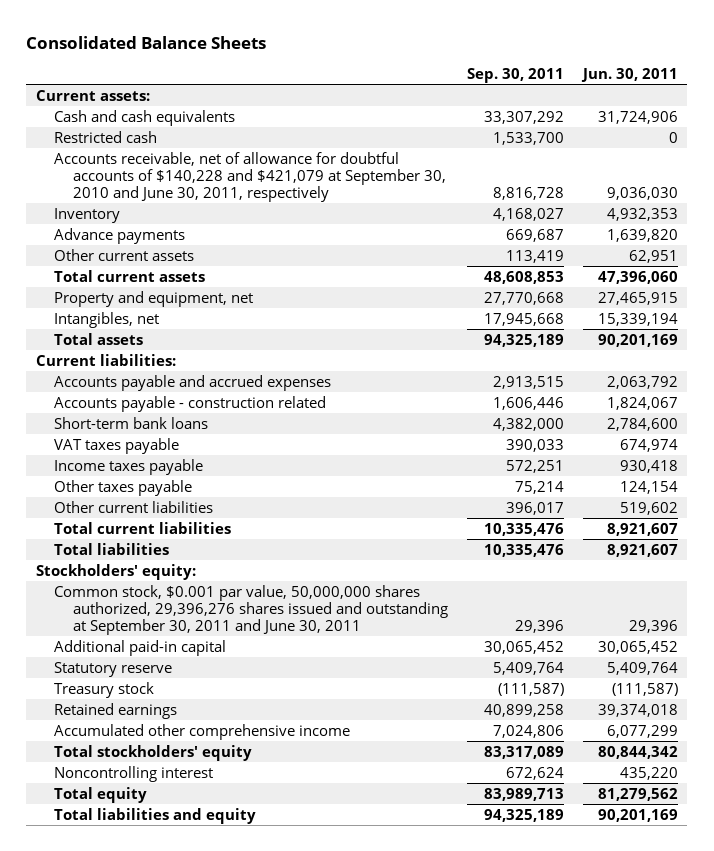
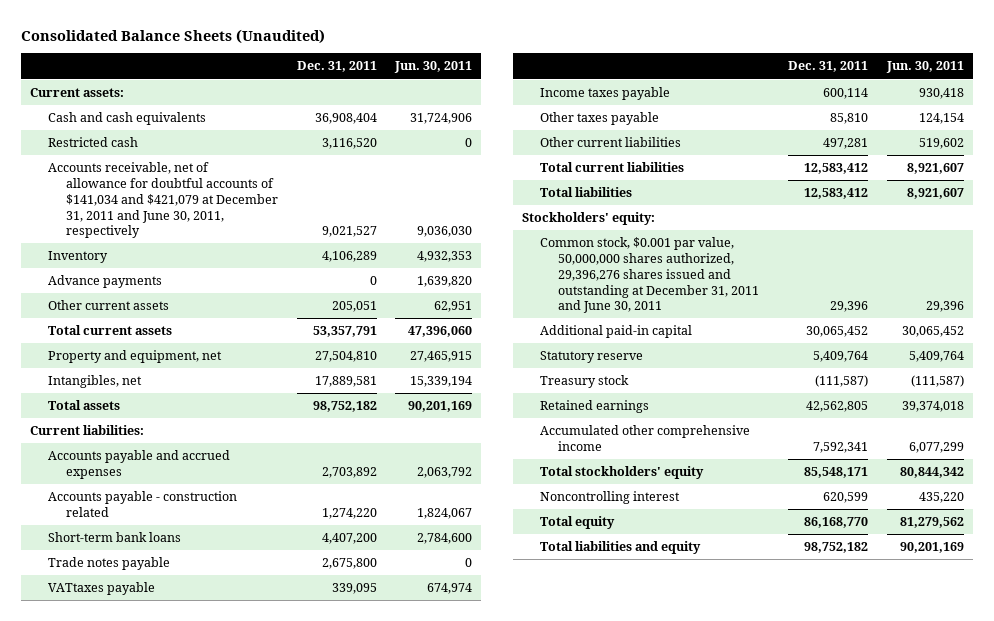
[26,35,267,49] Consolidated Balance Sheets -> [21,28,326,44] Consolidated Balance Sheets (Unaudited)
[466,67,564,83] Sep. 30, 2011 -> none
none -> [296,61,377,73] Dec. 31, 2011
[54,151,447,202] Accounts receivable, net of allowance for doubtful accounts of $140,228 and $421,079 at September 30, 2010 and June 30, 2011, respectively -> [48,162,279,239] Accounts receivable, net of allowance for doubtful accounts of $141,034 and $421,079 at December 31, 2011 and June 30, 2011, respectively
none -> [48,557,171,571] Trade notes payable
[54,437,180,454] VAT taxes payable -> [48,582,156,596] VATtaxes payable
[54,584,449,635] Common stock, $0.001 par value, 50,000,000 shares authorized, 29,396,276 shares issued and outstanding at September 30, 2011 and June 30, 2011 -> [539,237,759,314] Common stock, $0.001 par value, 50,000,000 shares authorized, 29,396,276 shares issued and outstanding at December 31, 2011 and June 30, 2011

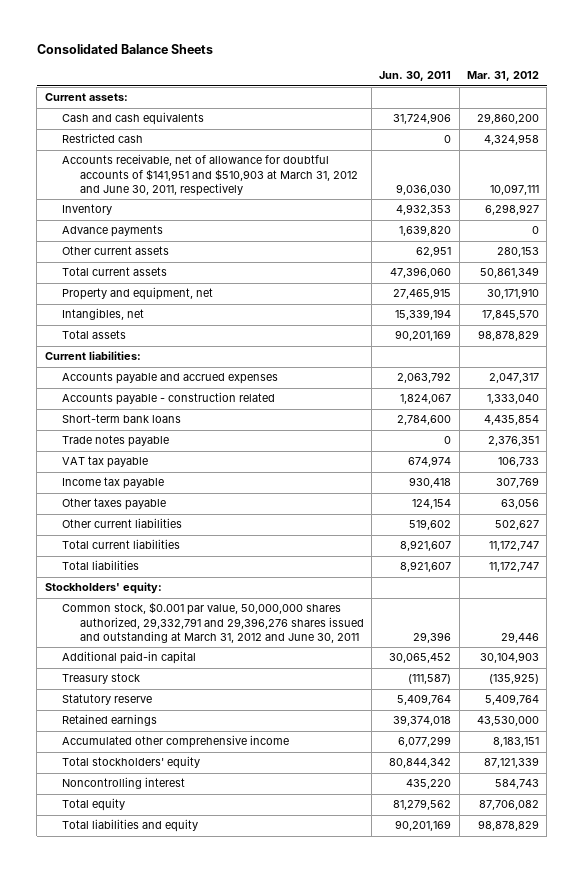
[21,28,326,44] Consolidated Balance Sheets (Unaudited) -> [36,43,213,54] Consolidated Balance Sheets
[296,61,377,73] Dec. 31, 2011 -> none
none -> [466,71,539,82] Mar. 31, 2012
[48,162,279,239] Accounts receivable, net of allowance for doubtful accounts of $141,034 and $421,079 at December 31, 2011 and June 30, 2011, respectively -> [62,154,358,196] Accounts receivable, net of allowance for doubtful accounts of $141,951 and $510,903 at March 31, 2012 and June 30, 2011, respectively
[48,582,156,596] VATtaxes payable -> [62,456,149,469] VAT tax payable
[539,87,670,101] Income taxes payable -> [62,477,165,490] Income tax payable
[539,237,759,314] Common stock, $0.001 par value, 50,000,000 shares authorized, 29,396,276 shares issued and outstanding at December 31, 2011 and June 30, 2011 -> [62,602,364,643] Common stock, $0.001 par value, 50,000,000 shares authorized, 29,332,791 and 29,396,276 shares issued and outstanding at March 31, 2012 and June 30, 2011
[539,351,643,364] Statutory reserve -> [62,694,153,706] Statutory reserve

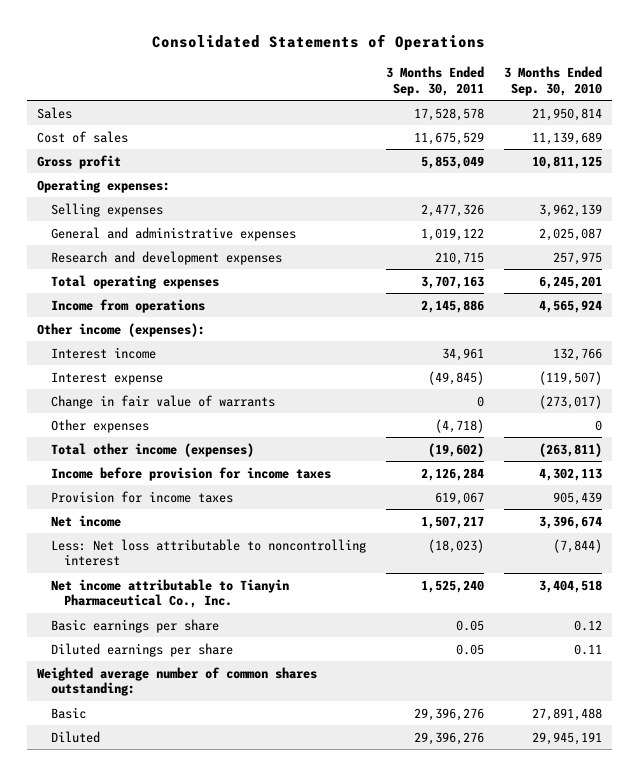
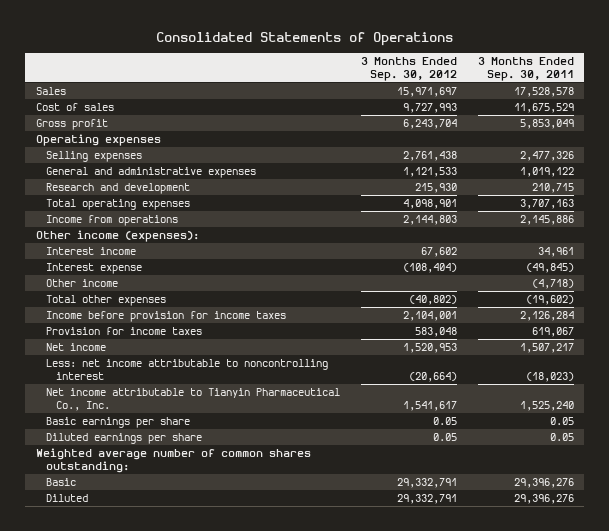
[504,65,603,96] 3 Months Ended Sep. 30, 2010 -> none
none -> [360,56,457,81] 3 Months Ended Sep. 30, 2012
[36,178,170,193] Operating expenses: -> [35,134,161,147] Operating expenses
[50,250,282,265] Research and development expenses -> [45,183,190,195] Research and development
[50,394,275,409] Change in fair value of warrants -> none
[50,418,149,433] Other expenses -> [45,279,118,288] Other income
[50,442,254,457] Total other income (expenses) -> [45,295,166,307] Total other expenses
[50,538,366,567] Less: Net loss attributable to noncontrolling interest -> [45,359,328,380] Less: net income attributable to noncontrolling interest

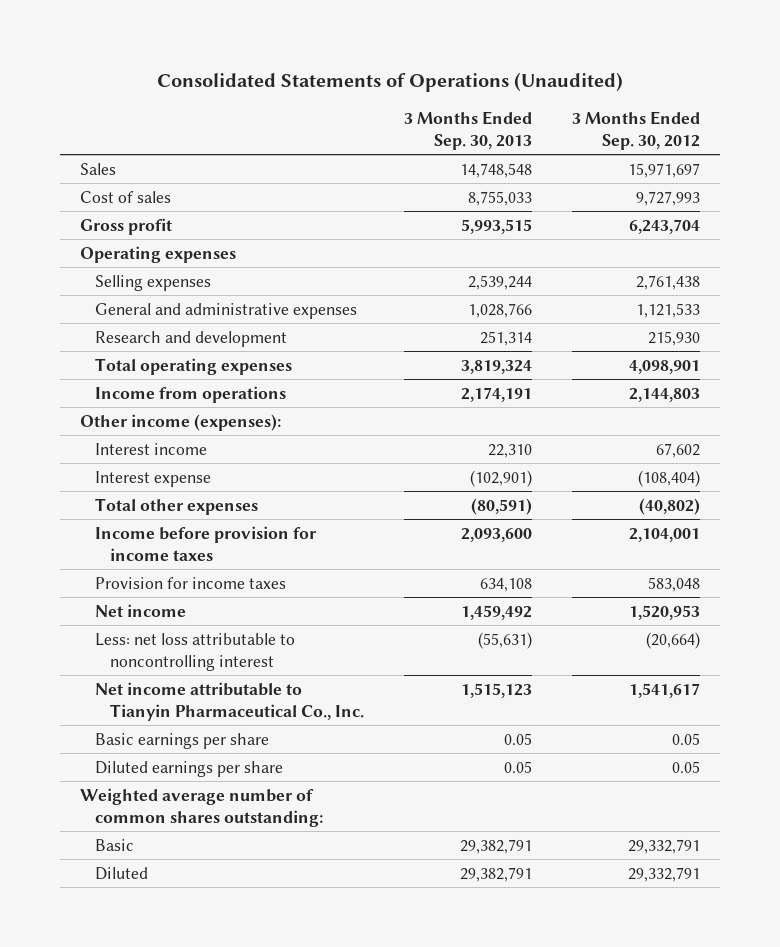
[155,31,453,46] Consolidated Statements of Operations -> [157,72,624,93] Consolidated Statements of Operations (Unaudited)
[477,56,574,81] 3 Months Ended Sep. 30, 2011 -> none
none -> [404,111,533,150] 3 Months Ended Sep. 30, 2013
[45,279,118,288] Other income -> none
[45,359,328,380] Less: net income attributable to noncontrolling interest -> [95,632,296,671] Less: net loss attributable to noncontrolling interest

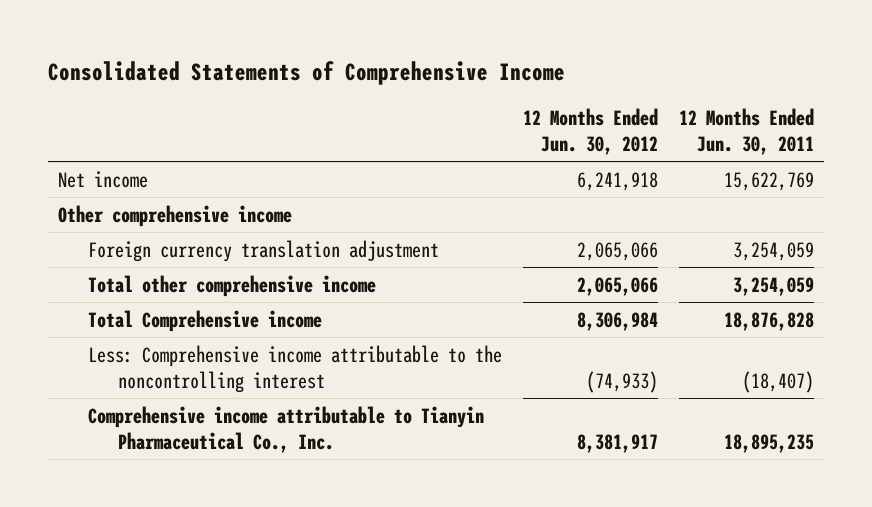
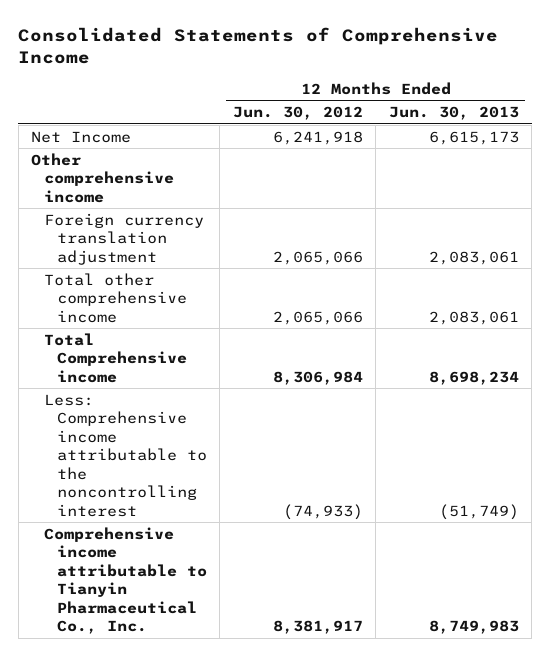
[678,107,814,156] 12 Months Ended Jun. 30, 2011 -> none
none -> [388,106,519,121] Jun. 30, 2013
[58,170,149,188] Net income -> [31,130,132,143] Net Income

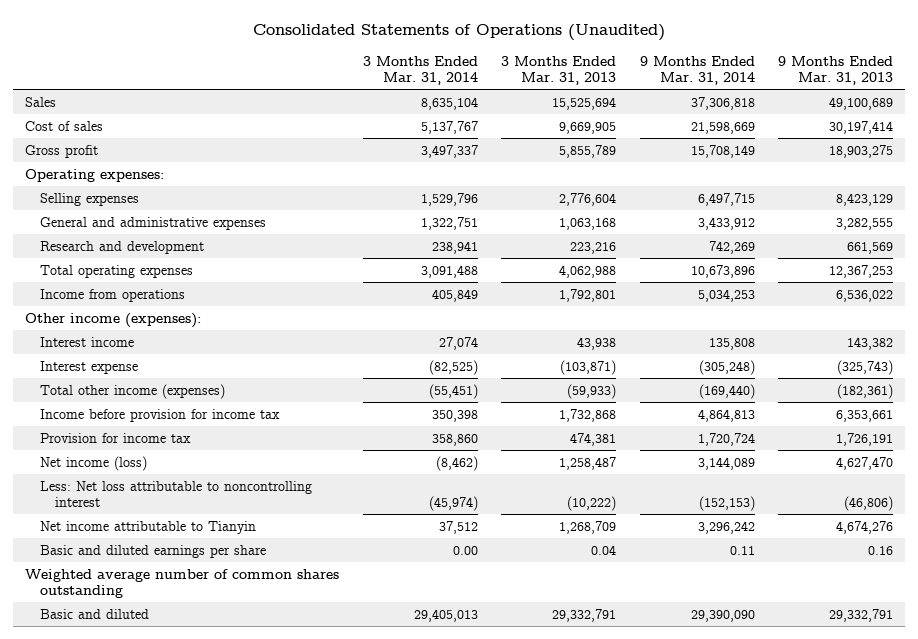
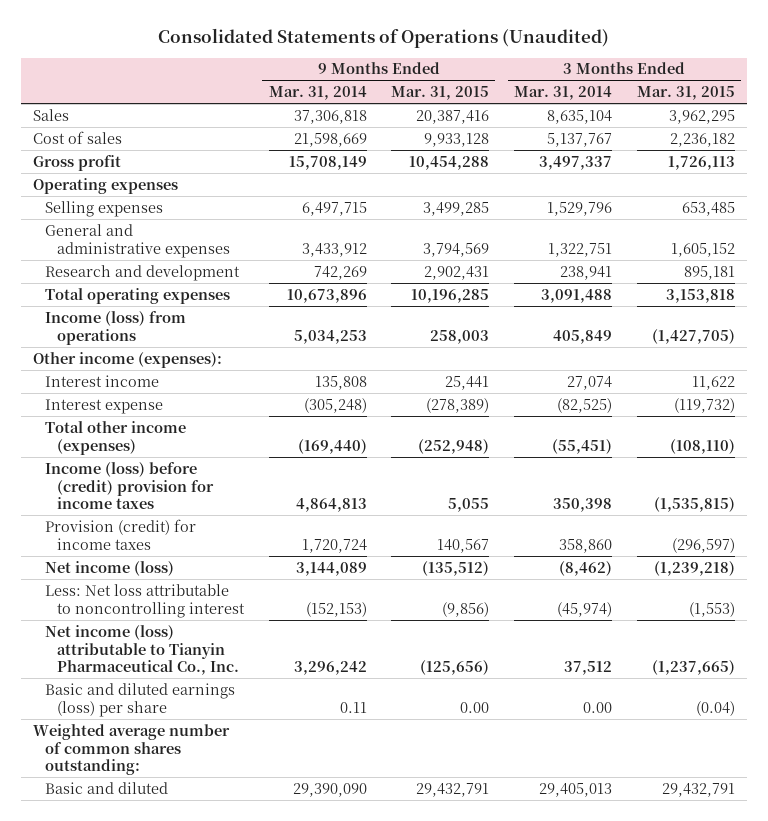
[501,55,617,86] 3 Months Ended Mar. 31, 2013 -> none
[778,55,894,86] 9 Months Ended Mar. 31, 2013 -> none
none -> [391,86,490,101] Mar. 31, 2015
none -> [636,86,735,101] Mar. 31, 2015
[25,168,165,182] Operating expenses: -> [32,177,178,194] Operating expenses
[39,288,185,302] Income from operations -> [44,310,186,345] Income (loss) from operations
[39,408,280,422] Income before provision for income tax -> [44,461,214,510] Income (loss) before (credit) provision for income taxes
[39,432,191,443] Provision for income tax -> [44,518,196,550] Provision (credit) for income taxes
[39,520,256,534] Net income attributable to Tianyin -> [44,624,239,676] Net income (loss) attributable to Tianyin Pharmaceutical Co., Inc.
[39,544,266,558] Basic and diluted earnings per share -> [44,682,235,717] Basic and diluted earnings (loss) per share
[25,568,340,599] Weighted average number of common shares outstanding -> [32,723,230,776] Weighted average number of common shares outstanding:

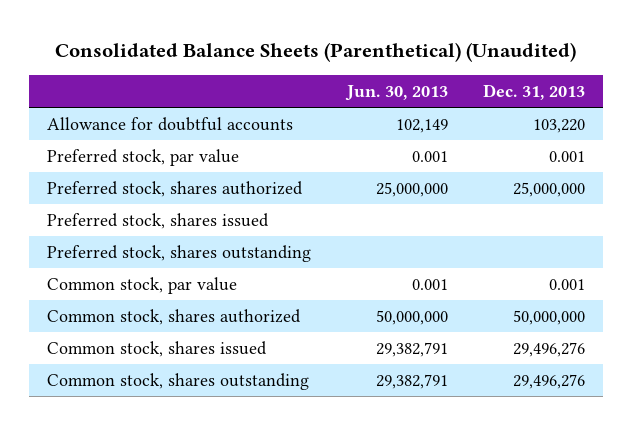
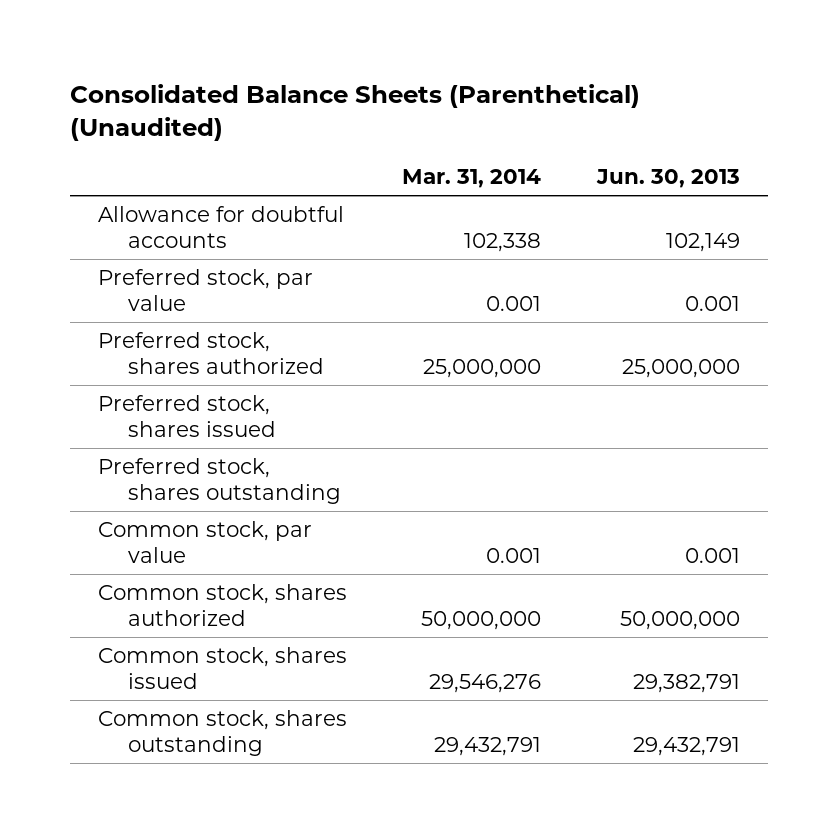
[483,84,586,101] Dec. 31, 2013 -> none
none -> [402,168,542,188] Mar. 31, 2014
[375,373,448,389] 29,382,791 -> [632,736,740,756] 29,432,791

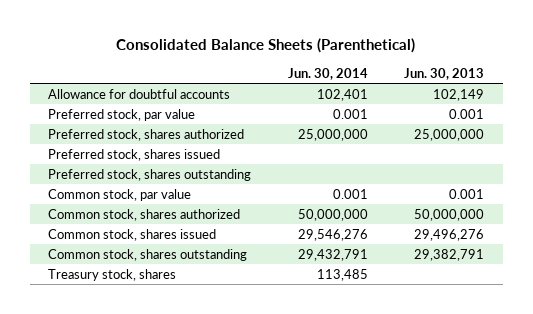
[69,84,640,142] Consolidated Balance Sheets (Parenthetical) (Unaudited) -> [116,38,416,54] Consolidated Balance Sheets (Parenthetical)
[402,168,542,188] Mar. 31, 2014 -> none
none -> [287,67,368,80] Jun. 30, 2014
[632,673,740,693] 29,382,791 -> [414,228,485,241] 29,496,276
[632,736,740,756] 29,432,791 -> [414,248,485,261] 29,382,791
none -> [48,268,177,281] Treasury stock, shares

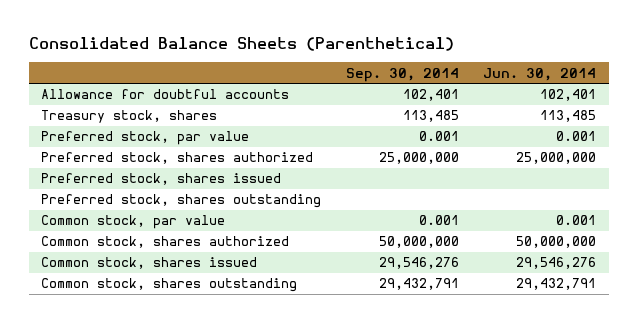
[404,67,485,80] Jun. 30, 2013 -> none
none -> [345,67,459,82] Sep. 30, 2014
[48,268,177,281] Treasury stock, shares -> [41,110,218,124] Treasury stock, shares

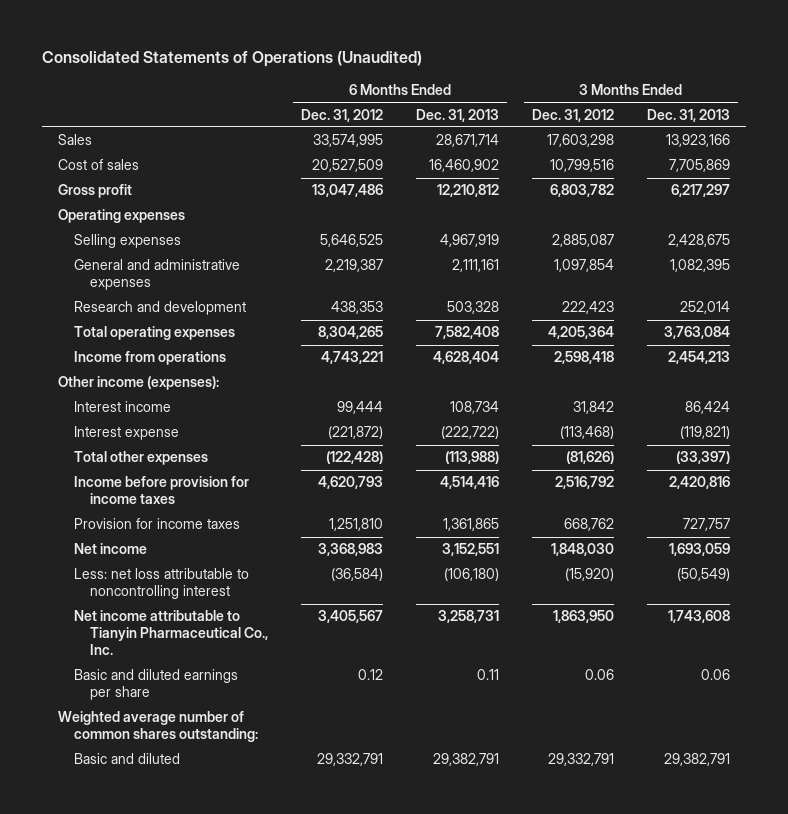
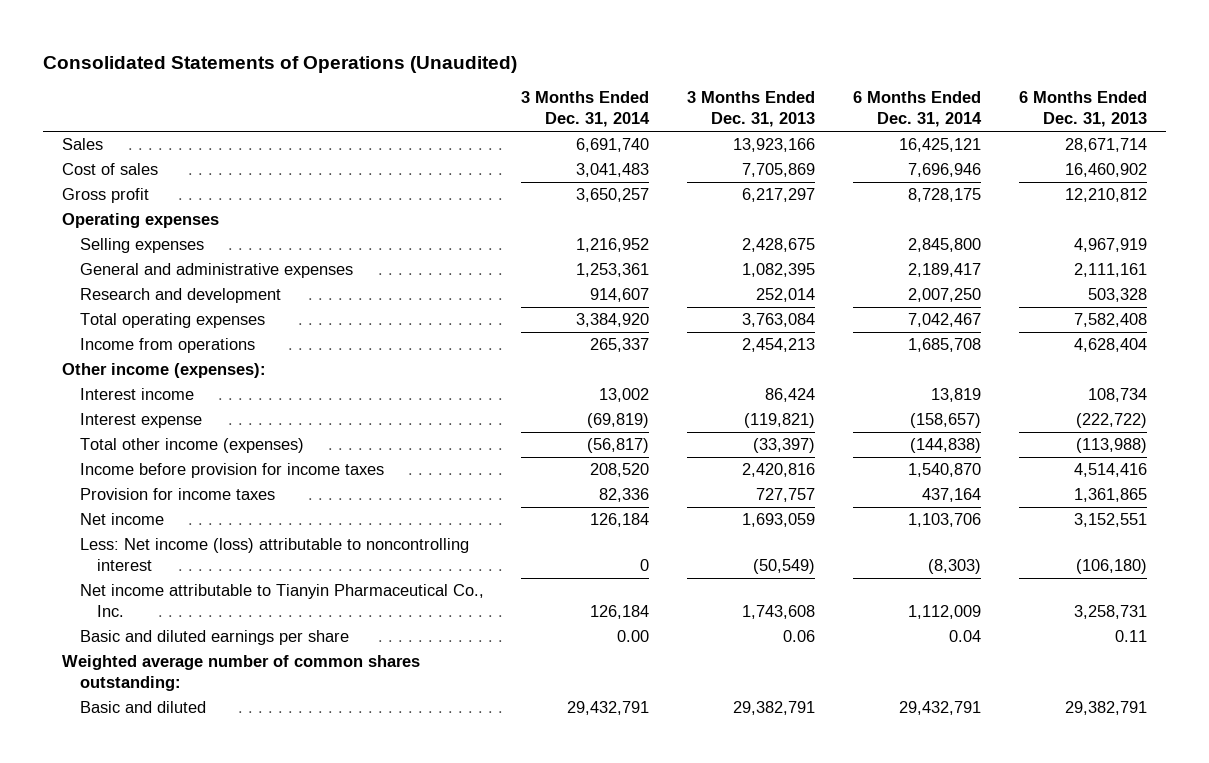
[301,108,384,122] Dec. 31, 2012 -> none
[532,108,615,122] Dec. 31, 2012 -> none
none -> [521,91,651,128] 3 Months Ended Dec. 31, 2014
none -> [853,91,983,128] 6 Months Ended Dec. 31, 2014
[74,451,209,466] Total other expenses -> [79,438,304,454] Total other income (expenses)
[74,568,250,600] Less: net loss attributable to noncontrolling interest -> [79,538,469,572] Less: Net income (loss) attributable to noncontrolling interest

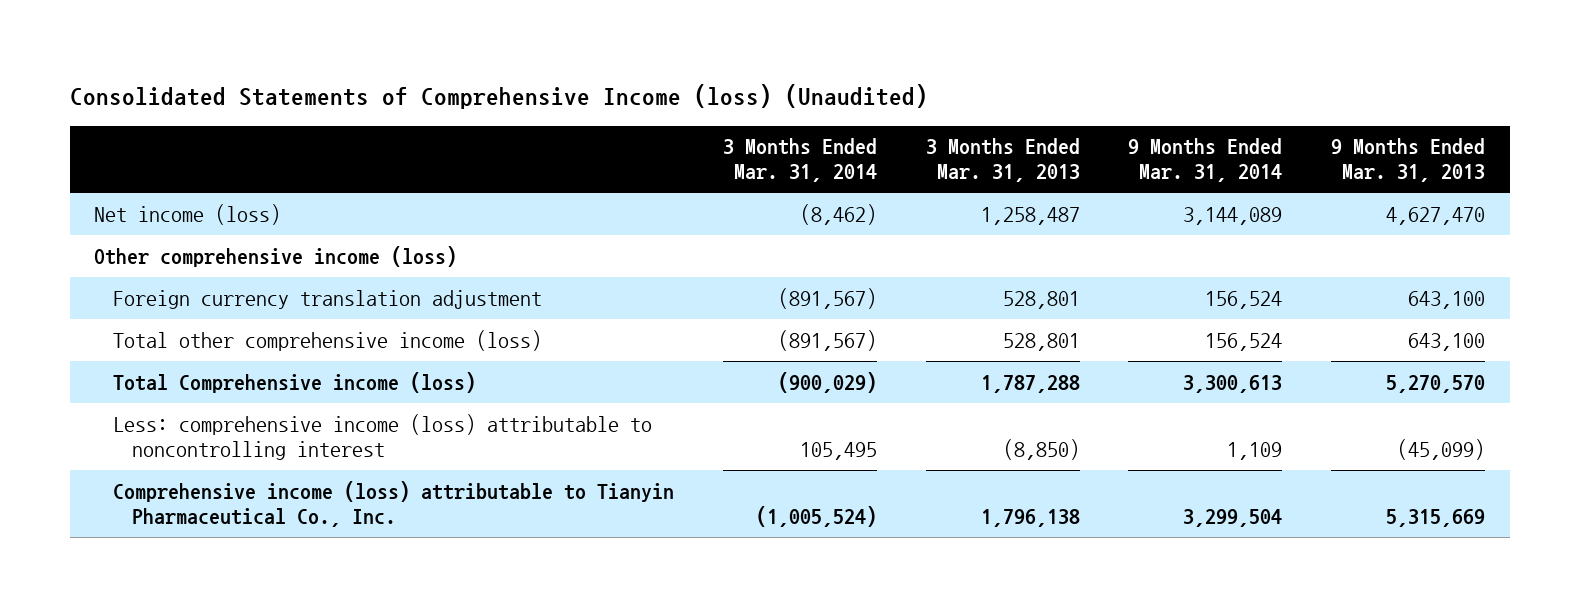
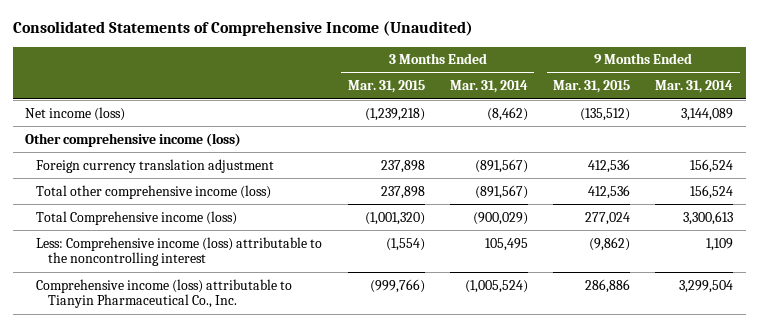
[69,83,928,109] Consolidated Statements of Comprehensive Income (loss) (Unaudited) -> [12,21,473,37] Consolidated Statements of Comprehensive Income (Unaudited)
[925,138,1080,183] 3 Months Ended Mar. 31, 2013 -> none
[1331,138,1486,183] 9 Months Ended Mar. 31, 2013 -> none
none -> [347,80,425,94] Mar. 31, 2015
none -> [553,80,631,94] Mar. 31, 2015
[113,413,653,460] Less: comprehensive income (loss) attributable to noncontrolling interest -> [36,236,323,267] Less: Comprehensive income (loss) attributable to the noncontrolling interest

